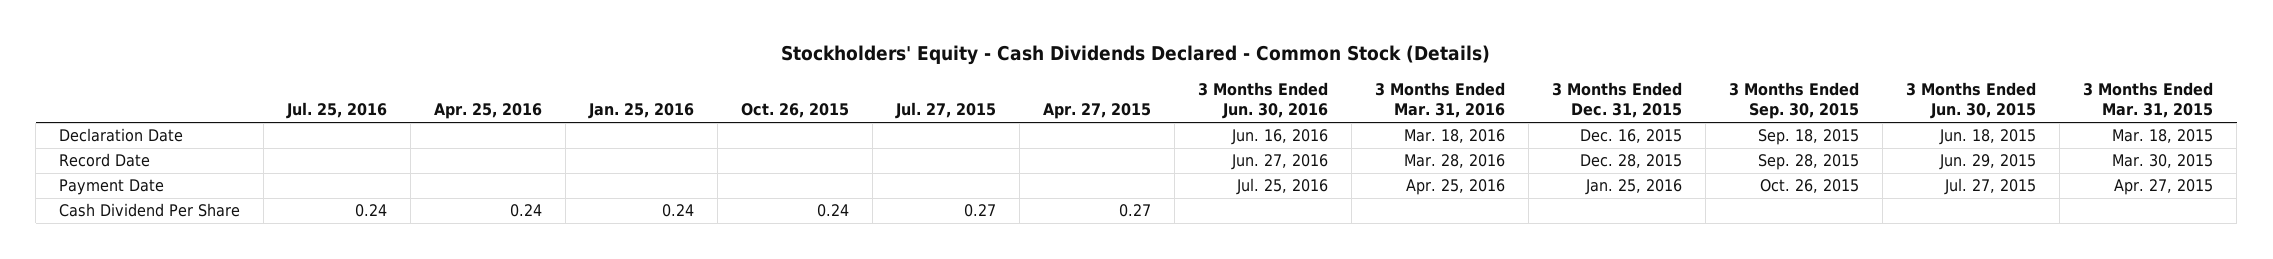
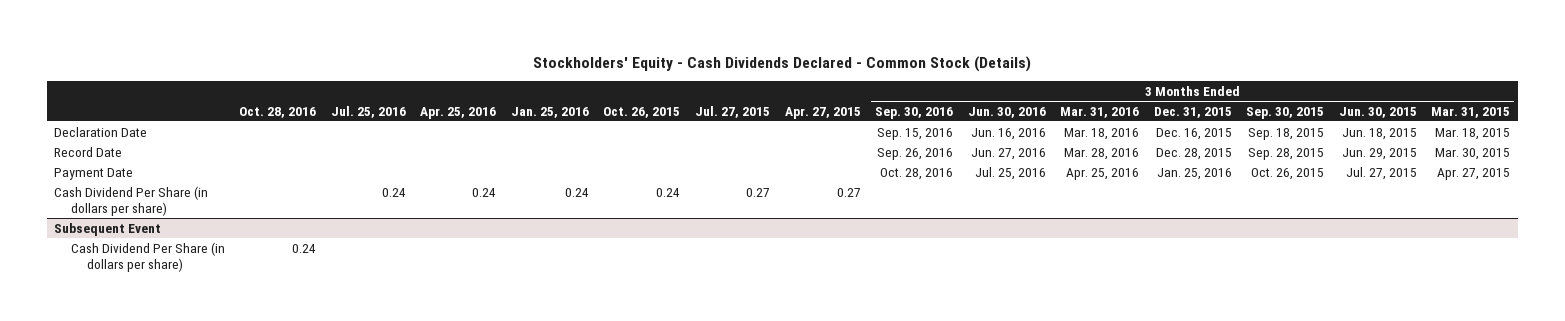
none -> [239,106,317,118] Oct. 28, 2016
none -> [875,106,954,119] Sep. 30, 2016
[59,203,241,218] Cash Dividend Per Share -> [54,185,209,216] Cash Dividend Per Share (in dollars per share)
none -> [54,222,162,236] Subsequent Event
none -> [70,241,225,272] Cash Dividend Per Share (in dollars per share)

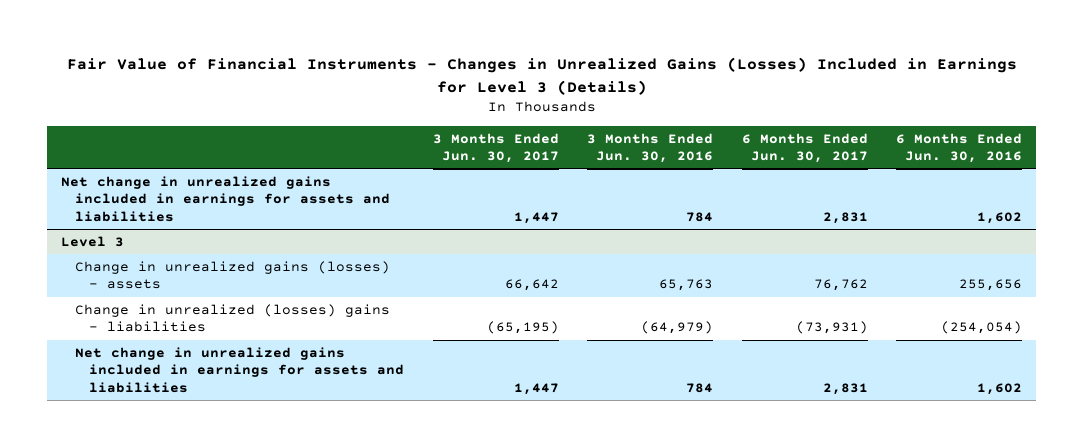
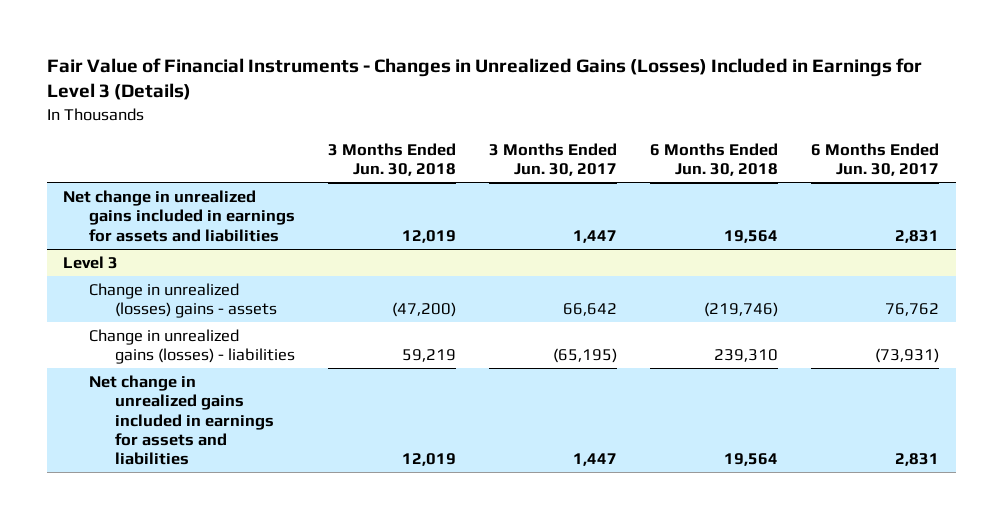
[587,132,714,163] 3 Months Ended Jun. 30, 2016 -> none
[895,132,1022,163] 6 Months Ended Jun. 30, 2016 -> none
none -> [328,142,457,177] 3 Months Ended Jun. 30, 2018
none -> [650,142,779,177] 6 Months Ended Jun. 30, 2018
[75,261,391,290] Change in unrealized gains (losses) - assets -> [89,282,278,319] Change in unrealized (losses) gains - assets
[75,304,391,333] Change in unrealized (losses) gains - liabilities -> [89,328,296,365] Change in unrealized gains (losses) - liabilities

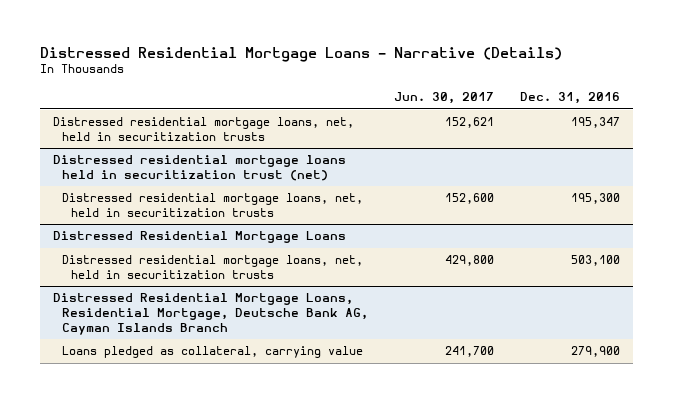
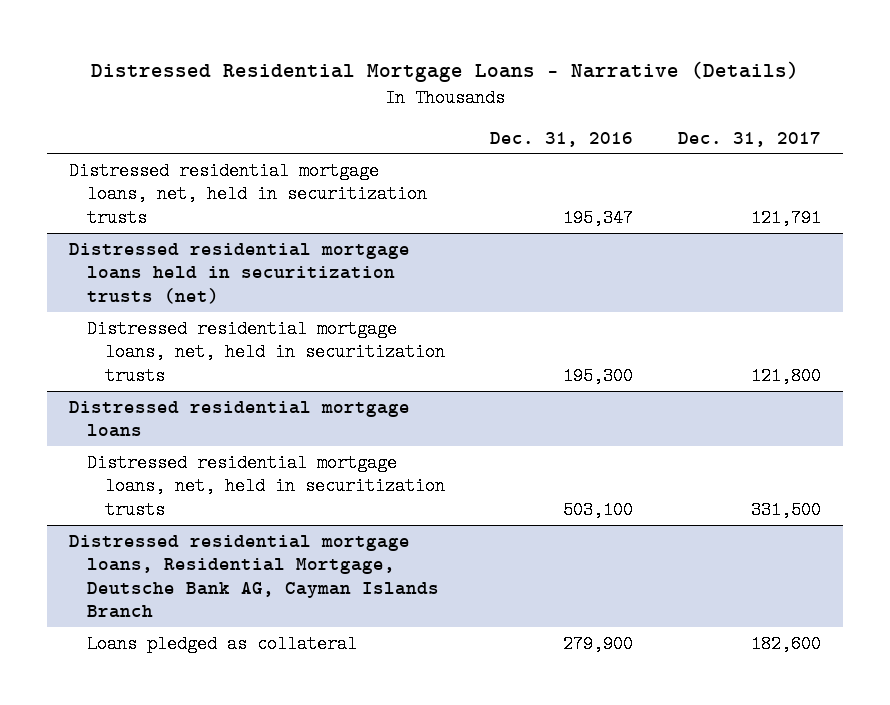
[394,92,495,105] Jun. 30, 2017 -> none
none -> [677,131,821,147] Dec. 31, 2017
[52,155,346,182] Distressed residential mortgage loans held in securitization trust (net) -> [68,242,410,304] Distressed residential mortgage loans held in securitization trusts (net)
[52,231,346,244] Distressed Residential Mortgage Loans -> [68,400,410,438] Distressed residential mortgage loans
[52,293,369,336] Distressed Residential Mortgage Loans, Residential Mortgage, Deutsche Bank AG, Cayman Islands Branch -> [68,534,440,619] Distressed residential mortgage loans, Residential Mortgage, Deutsche Bank AG, Cayman Islands Branch
[62,346,364,359] Loans pledged as collateral, carrying value -> [87,634,358,653] Loans pledged as collateral

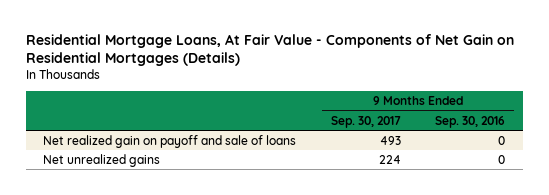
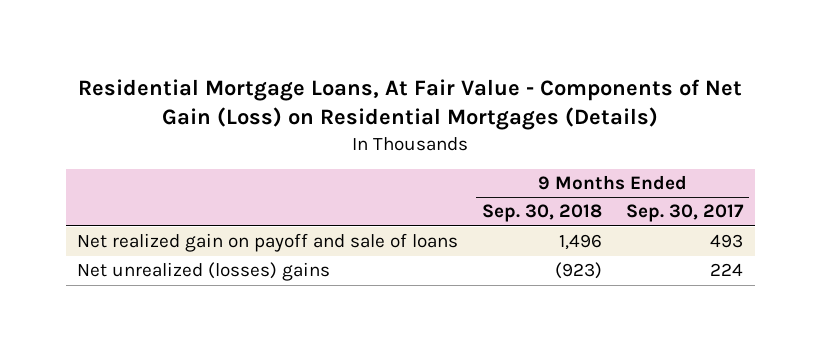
[25,33,514,67] Residential Mortgage Loans, At Fair Value - Components of Net Gain on Residential Mortgages (Details) -> [78,78,743,131] Residential Mortgage Loans, At Fair Value - Components of Net Gain (Loss) on Residential Mortgages (Details)
[435,115,506,128] Sep. 30, 2016 -> none
none -> [482,204,603,223] Sep. 30, 2018
[43,153,161,167] Net unrealized gains -> [77,262,331,282] Net unrealized (losses) gains

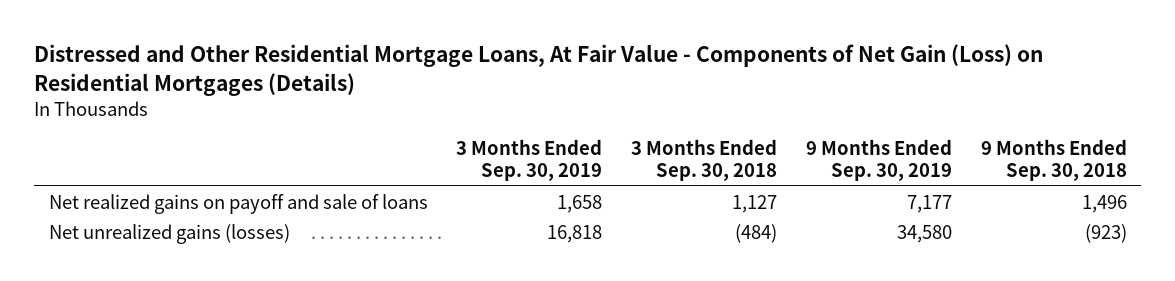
[78,78,743,131] Residential Mortgage Loans, At Fair Value - Components of Net Gain (Loss) on Residential Mortgages (Details) -> [34,44,1044,96] Distressed and Other Residential Mortgage Loans, At Fair Value - Components of Net Gain (Loss) on Residential Mortgages (Details)
[626,204,745,223] Sep. 30, 2017 -> none
none -> [456,139,603,182] 3 Months Ended Sep. 30, 2019
none -> [631,139,778,182] 3 Months Ended Sep. 30, 2018
none -> [805,139,952,182] 9 Months Ended Sep. 30, 2019
[77,233,459,253] Net realized gain on payoff and sale of loans -> [48,193,428,214] Net realized gains on payoff and sale of loans
[77,262,331,282] Net unrealized (losses) gains -> [48,223,290,244] Net unrealized gains (losses)

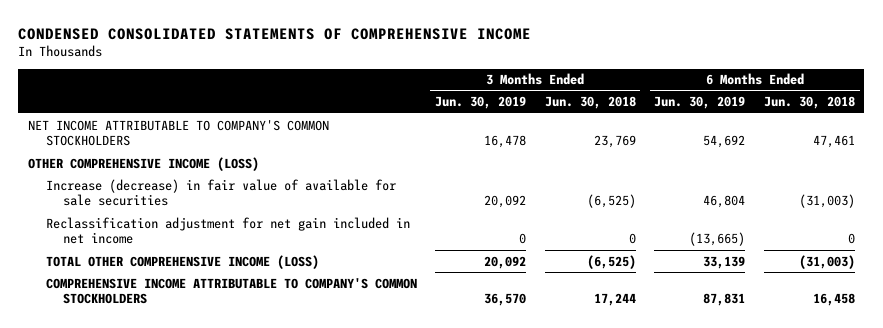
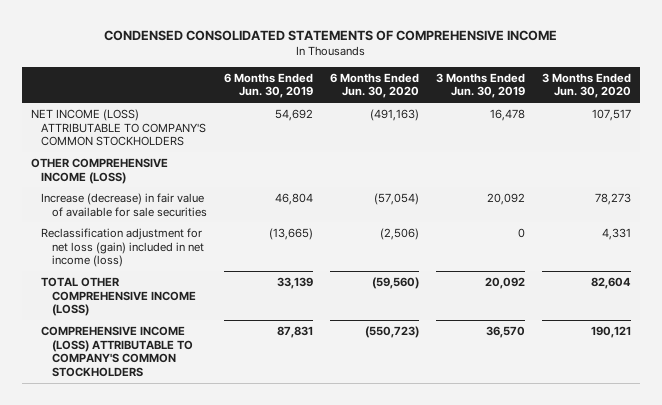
[544,96,636,110] Jun. 30, 2018 -> none
[763,96,855,110] Jun. 30, 2018 -> none
none -> [329,72,419,99] 6 Months Ended Jun. 30, 2020
none -> [542,72,632,99] 3 Months Ended Jun. 30, 2020
[27,119,329,147] NET INCOME ATTRIBUTABLE TO COMPANY'S COMMON STOCKHOLDERS -> [30,108,207,147] NET INCOME (LOSS) ATTRIBUTABLE TO COMPANY'S COMMON STOCKHOLDERS
[45,216,410,245] Reclassification adjustment for net gain included in net income -> [41,227,204,268] Reclassification adjustment for net loss (gain) included in net income (loss)
[45,277,417,305] COMPREHENSIVE INCOME ATTRIBUTABLE TO COMPANY'S COMMON STOCKHOLDERS -> [41,325,193,377] COMPREHENSIVE INCOME (LOSS) ATTRIBUTABLE TO COMPANY'S COMMON STOCKHOLDERS

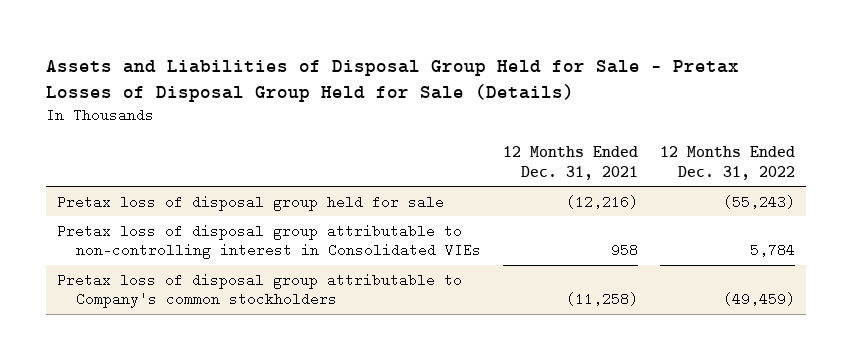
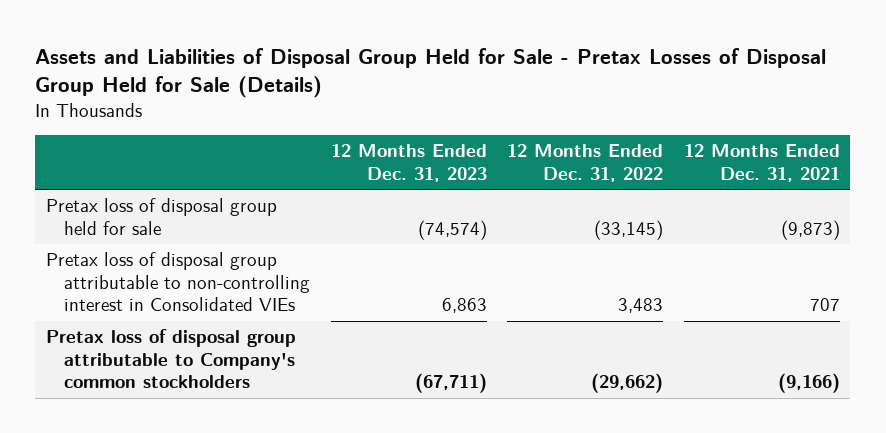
none -> [330,144,487,182] 12 Months Ended Dec. 31, 2023
[565,194,638,209] (12,216) -> [781,219,841,240] (9,873)
[722,194,795,209] (55,243) -> [594,219,664,240] (33,145)
[610,243,638,258] 958 -> [810,298,841,312] 707
[749,243,795,258] 5,784 -> [618,298,664,314] 3,483
[565,292,638,307] (11,258) -> [778,373,841,394] (9,166)
[722,292,795,307] (49,459) -> [591,373,664,394] (29,662)

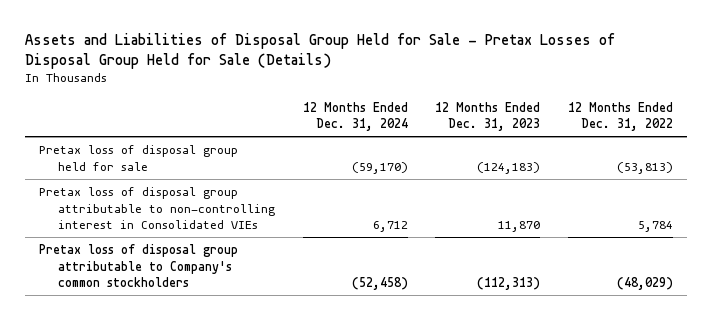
[684,144,841,182] 12 Months Ended Dec. 31, 2021 -> none
none -> [302,101,408,132] 12 Months Ended Dec. 31, 2024
[417,219,487,240] (74,574) -> [477,161,541,174] (124,183)
[594,219,664,240] (33,145) -> [616,161,673,174] (53,813)
[441,298,487,314] 6,863 -> [498,221,541,233] 11,870
[618,298,664,314] 3,483 -> [637,221,673,233] 5,784
[414,373,487,394] (67,711) -> [477,277,541,291] (112,313)
[591,373,664,394] (29,662) -> [616,277,673,291] (48,029)

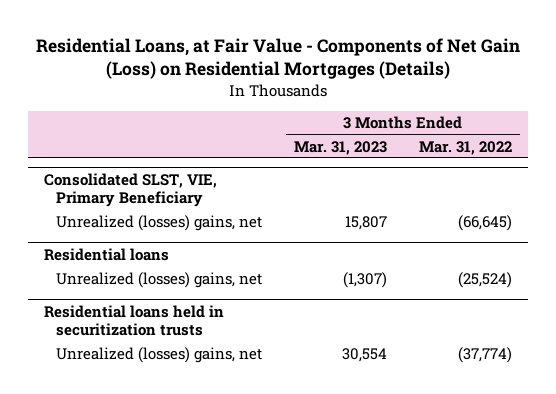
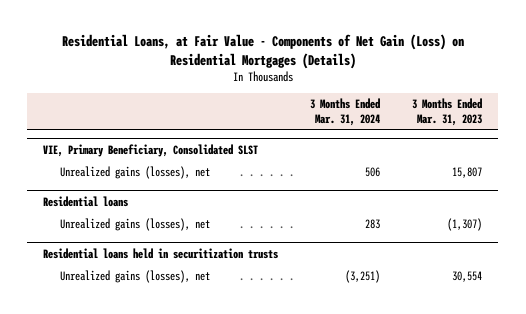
[418,140,512,155] Mar. 31, 2022 -> none
none -> [310,98,381,126] 3 Months Ended Mar. 31, 2024
[44,173,218,208] Consolidated SLST, VIE, Primary Beneficiary -> [43,143,259,157] VIE, Primary Beneficiary, Consolidated SLST
[55,215,262,232] Unrealized (losses) gains, net -> [59,166,210,180] Unrealized gains (losses), net
[55,272,262,289] Unrealized (losses) gains, net -> [59,218,210,232] Unrealized gains (losses), net
[55,347,262,364] Unrealized (losses) gains, net -> [59,270,210,284] Unrealized gains (losses), net

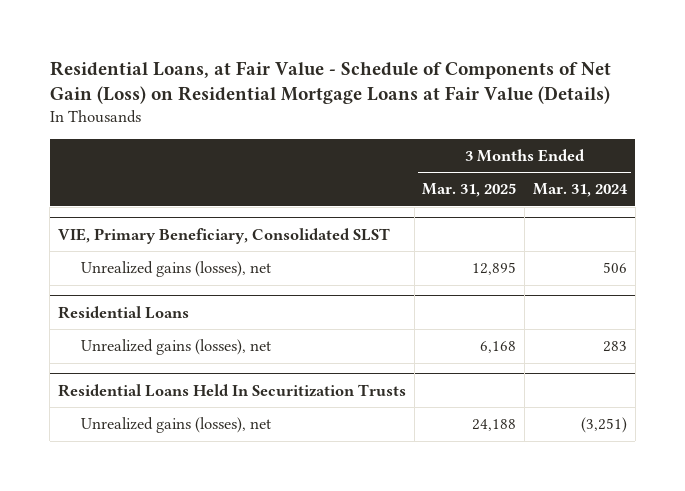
[61,33,464,69] Residential Loans, at Fair Value - Components of Net Gain (Loss) on Residential Mortgages (Details) -> [49,60,611,105] Residential Loans, at Fair Value - Schedule of Components of Net Gain (Loss) on Residential Mortgage Loans at Fair Value (Details)
[412,98,483,126] 3 Months Ended Mar. 31, 2023 -> none
none -> [422,183,517,198] Mar. 31, 2025
[43,195,129,207] Residential loans -> [57,305,189,319] Residential Loans
[43,247,279,259] Residential loans held in securitization trusts -> [57,383,406,397] Residential Loans Held In Securitization Trusts

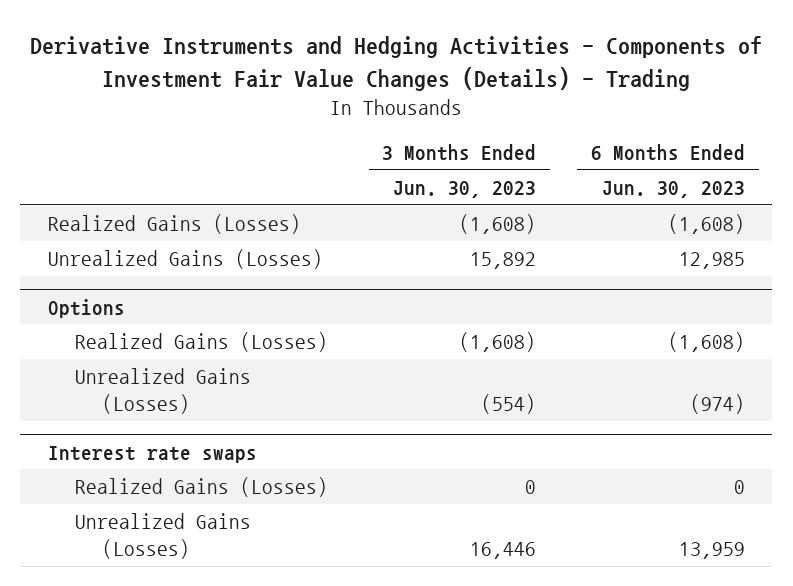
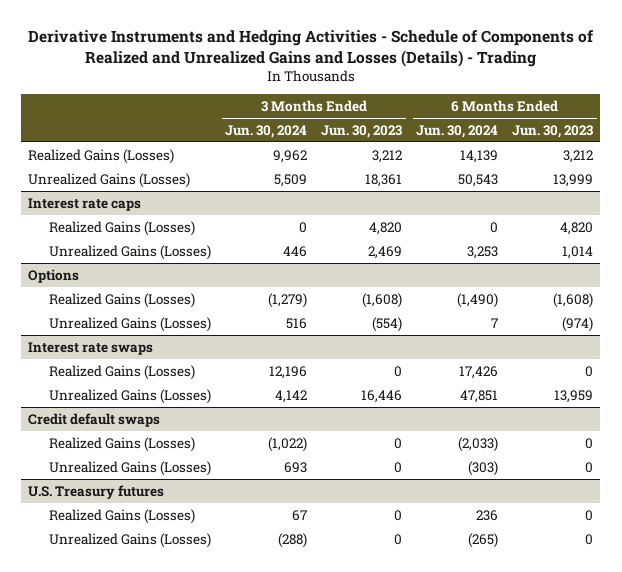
[30,36,763,91] Derivative Instruments and Hedging Activities - Components of Investment Fair Value Changes (Details) - Trading -> [27,30,594,67] Derivative Instruments and Hedging Activities - Schedule of Components of Realized and Unrealized Gains and Losses (Details) - Trading
none -> [225,124,308,138] Jun. 30, 2024
none -> [416,124,499,138] Jun. 30, 2024
[459,214,537,235] (1,608) -> [372,149,403,163] 3,212
[667,214,745,235] (1,608) -> [563,149,594,163] 3,212
[470,252,537,270] 15,892 -> [365,173,403,187] 18,361
[678,252,745,270] 12,985 -> [553,173,594,187] 13,999
none -> [28,197,142,211] Interest rate caps
none -> [49,220,196,236] Realized Gains (Losses)
none -> [49,244,212,260] Unrealized Gains (Losses)
none -> [28,412,161,427] Credit default swaps
none -> [49,436,196,452] Realized Gains (Losses)
none -> [49,460,212,476] Unrealized Gains (Losses)
none -> [28,484,165,499] U.S. Treasury futures
none -> [49,508,196,524] Realized Gains (Losses)
none -> [49,532,212,548] Unrealized Gains (Losses)

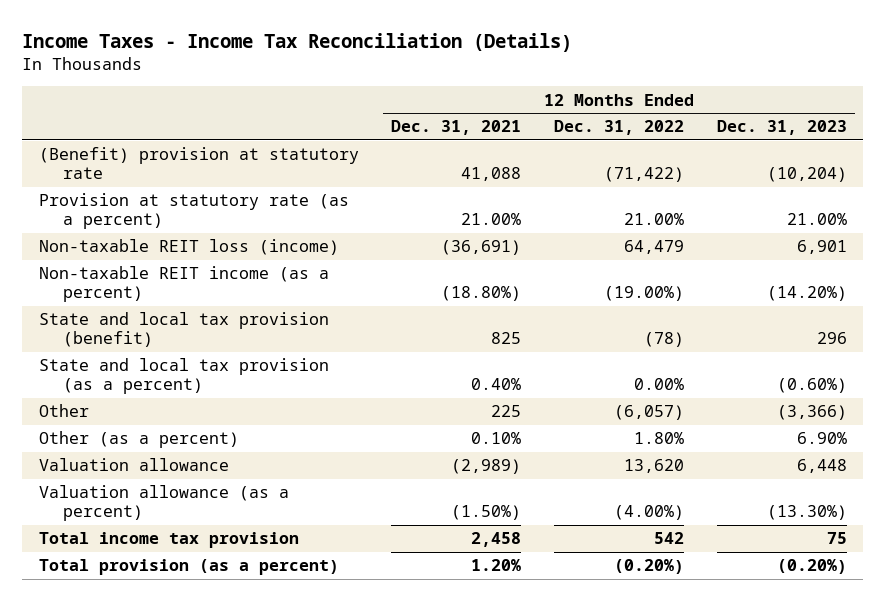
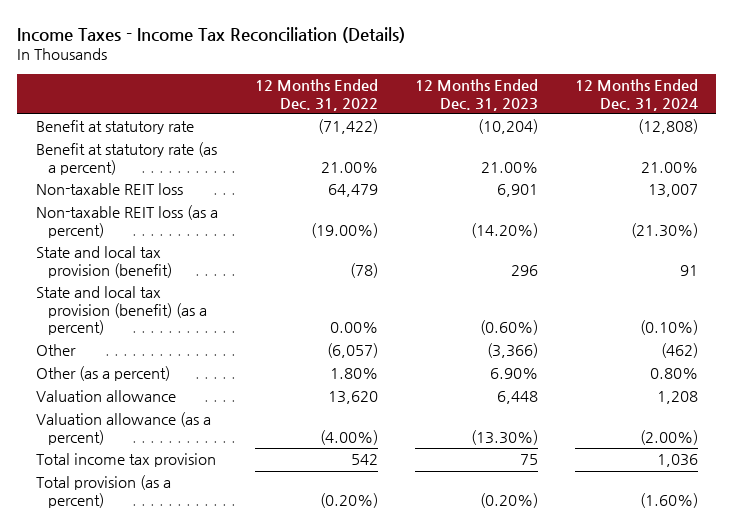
[391,120,522,136] Dec. 31, 2021 -> none
none -> [574,79,698,111] 12 Months Ended Dec. 31, 2024
[38,147,359,180] (Benefit) provision at statutory rate -> [35,120,194,135] Benefit at statutory rate
[38,193,349,230] Provision at statutory rate (as a percent) -> [35,142,217,175] Benefit at statutory rate (as a percent)
[38,239,339,256] Non-taxable REIT loss (income) -> [35,183,183,196] Non-taxable REIT loss
[38,266,329,303] Non-taxable REIT income (as a percent) -> [35,205,218,238] Non-taxable REIT loss (as a percent)
[38,358,329,395] State and local tax provision (as a percent) -> [35,286,208,336] State and local tax provision (benefit) (as a percent)

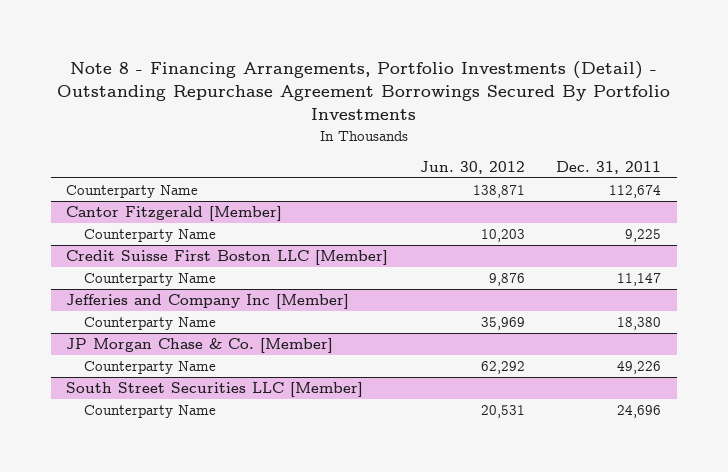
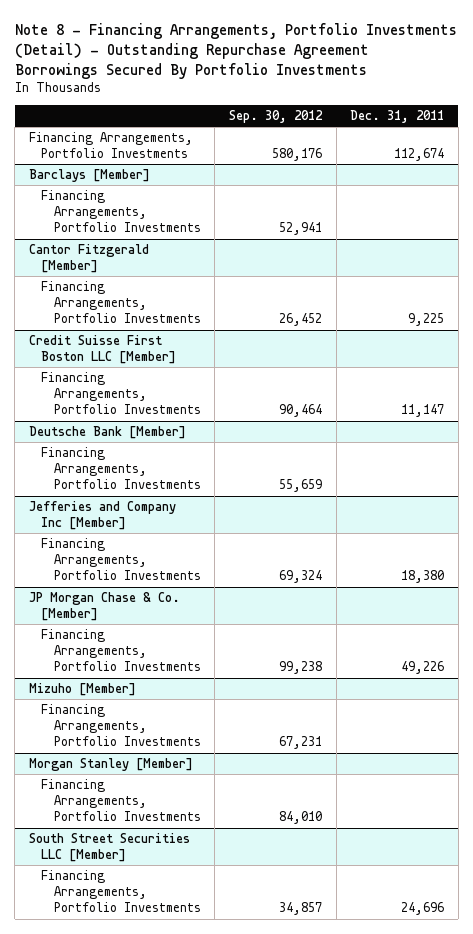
[419,160,525,174] Jun. 30, 2012 -> none
none -> [228,109,323,123] Sep. 30, 2012
[66,185,199,199] Counterparty Name -> [28,132,193,159] Financing Arrangements, Portfolio Investments
none -> [28,169,150,183] Barclays [Member]
none -> [41,190,201,233] Financing Arrangements, Portfolio Investments
[84,229,217,243] Counterparty Name -> [41,281,201,324] Financing Arrangements, Portfolio Investments
[84,273,217,287] Counterparty Name -> [41,372,201,415] Financing Arrangements, Portfolio Investments
none -> [28,426,186,440] Deutsche Bank [Member]
none -> [41,447,201,490] Financing Arrangements, Portfolio Investments
[84,317,217,331] Counterparty Name -> [41,538,201,581] Financing Arrangements, Portfolio Investments
[84,361,217,375] Counterparty Name -> [41,629,201,672] Financing Arrangements, Portfolio Investments
none -> [28,683,136,697] Mizuho [Member]
none -> [41,704,201,747] Financing Arrangements, Portfolio Investments
none -> [28,758,193,772] Morgan Stanley [Member]
none -> [41,779,201,822] Financing Arrangements, Portfolio Investments
[84,405,217,419] Counterparty Name -> [41,870,201,913] Financing Arrangements, Portfolio Investments

